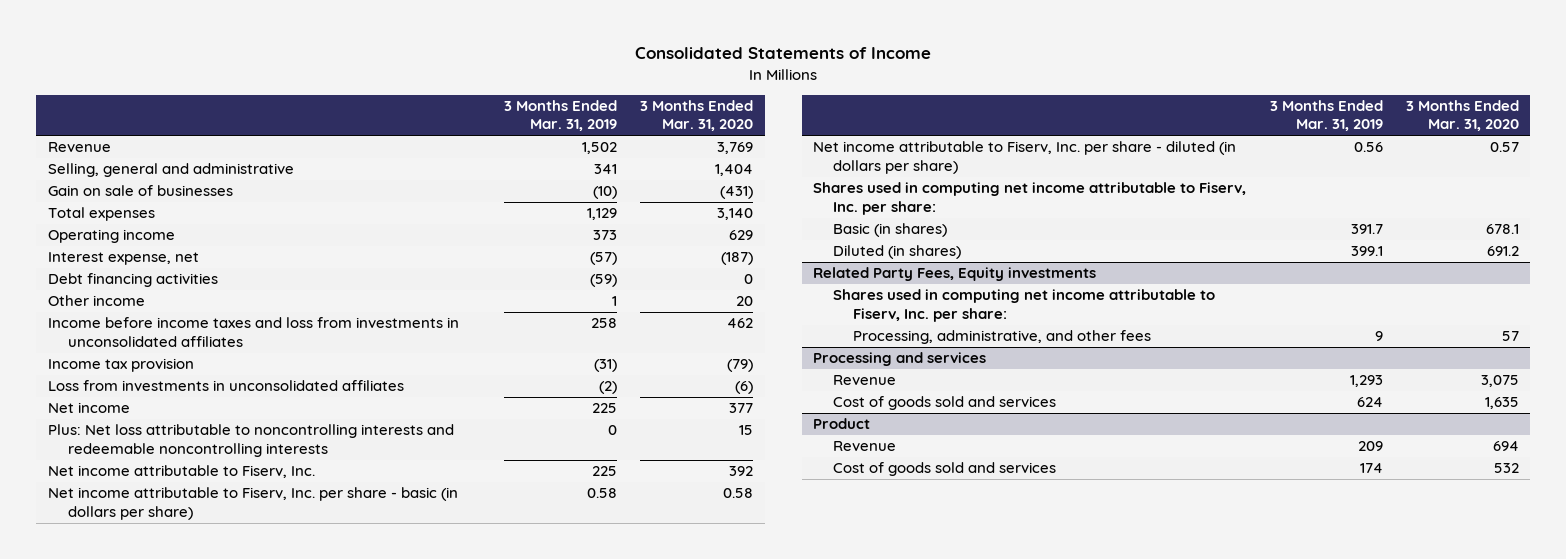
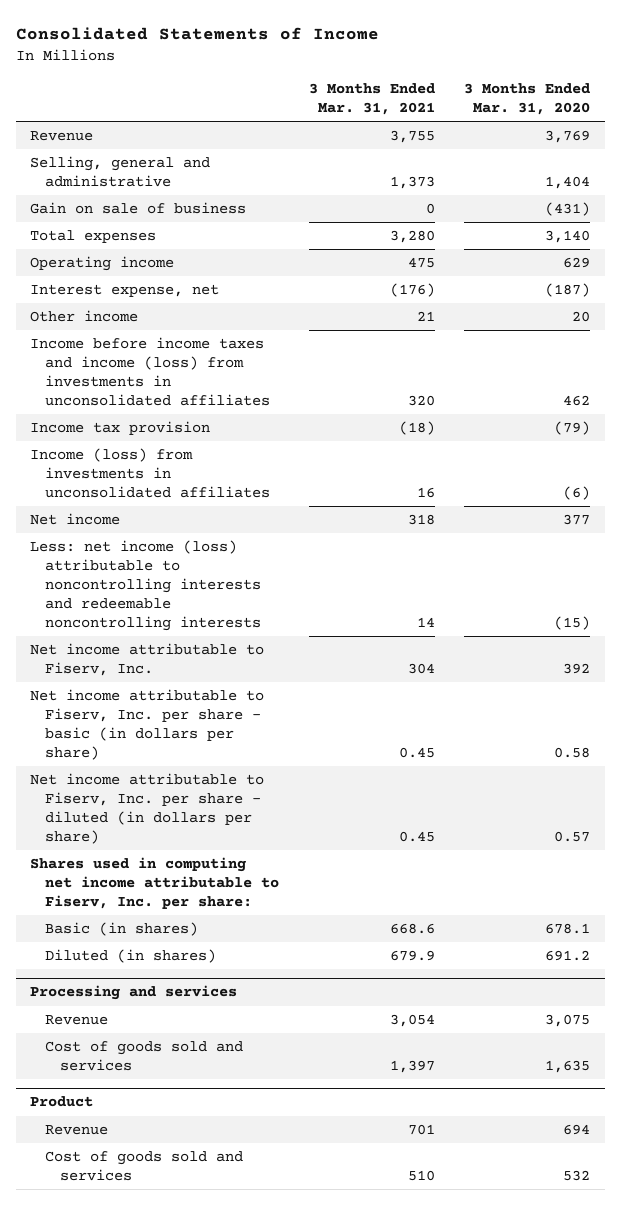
[503,100,617,132] 3 Months Ended Mar. 31, 2019 -> none
none -> [308,83,435,116] 3 Months Ended Mar. 31, 2021
[47,185,233,197] Gain on sale of businesses -> [30,201,247,214] Gain on sale of business
[47,273,218,288] Debt financing activities -> none
[47,317,459,347] Income before income taxes and loss from investments in unconsolidated affiliates -> [30,336,271,406] Income before income taxes and income (loss) from investments in unconsolidated affiliates
[47,380,404,392] Loss from investments in unconsolidated affiliates -> [30,447,271,498] Income (loss) from investments in unconsolidated affiliates
[47,424,454,457] Plus: Net loss attributable to noncontrolling interests and redeemable noncontrolling interests -> [30,539,262,631] Less: net income (loss) attributable to noncontrolling interests and redeemable noncontrolling interests
[738,425,753,436] 15 -> [553,615,590,630] (15)
[813,267,1097,282] Related Party Fees, Equity investments -> none
[833,289,1216,322] Shares used in computing net income attributable to Fiserv, Inc. per share: -> none
[853,330,1152,345] Processing, administrative, and other fees -> none

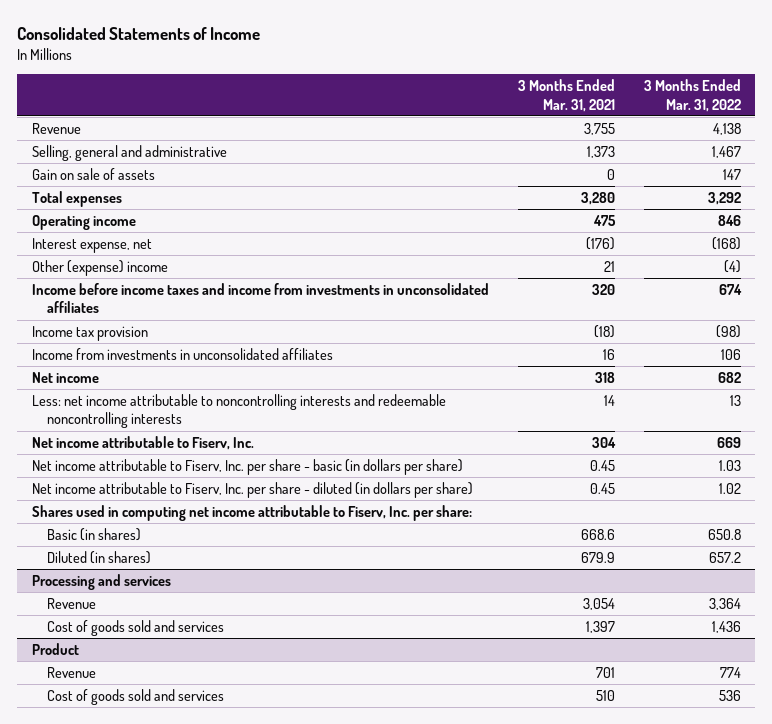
[463,83,590,116] 3 Months Ended Mar. 31, 2020 -> none
none -> [643,78,741,112] 3 Months Ended Mar. 31, 2022
[30,201,247,214] Gain on sale of business -> [31,167,155,180] Gain on sale of assets
[30,309,139,322] Other income -> [31,259,168,276] Other (expense) income
[30,336,271,406] Income before income taxes and income (loss) from investments in unconsolidated affiliates -> [31,282,489,314] Income before income taxes and income from investments in unconsolidated affiliates
[30,447,271,498] Income (loss) from investments in unconsolidated affiliates -> [31,347,333,360] Income from investments in unconsolidated affiliates
[30,539,262,631] Less: net income (loss) attributable to noncontrolling interests and redeemable noncontrolling interests -> [31,393,446,429] Less: net income attributable to noncontrolling interests and redeemable noncontrolling interests

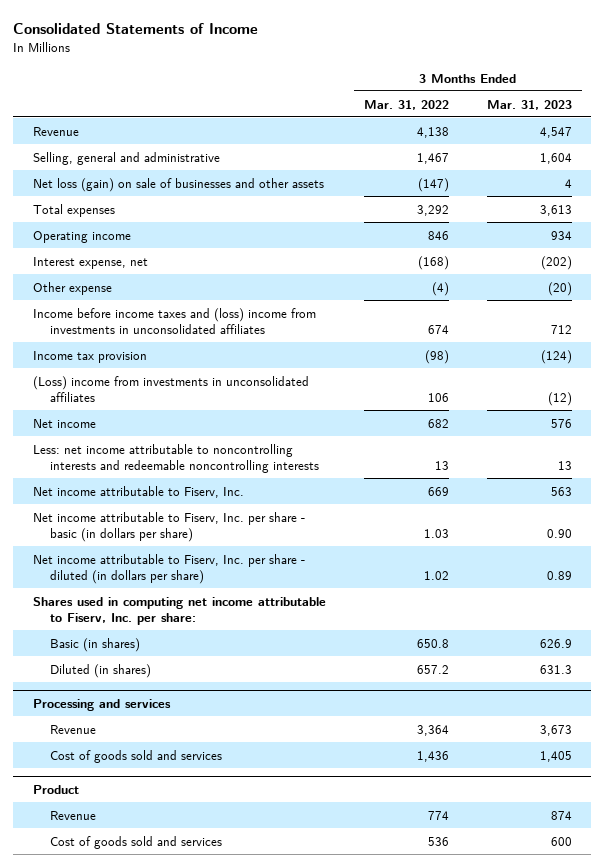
[517,78,615,112] 3 Months Ended Mar. 31, 2021 -> none
none -> [487,99,573,110] Mar. 31, 2023
[31,167,155,180] Gain on sale of assets -> [32,177,324,192] Net loss (gain) on sale of businesses and other assets
[722,168,741,180] 147 -> [417,177,449,192] (147)
[31,259,168,276] Other (expense) income -> [32,281,112,295] Other expense
[31,282,489,314] Income before income taxes and income from investments in unconsolidated affiliates -> [32,307,316,335] Income before income taxes and (loss) income from investments in unconsolidated affiliates
[31,347,333,360] Income from investments in unconsolidated affiliates -> [32,375,309,403] (Loss) income from investments in unconsolidated affiliates

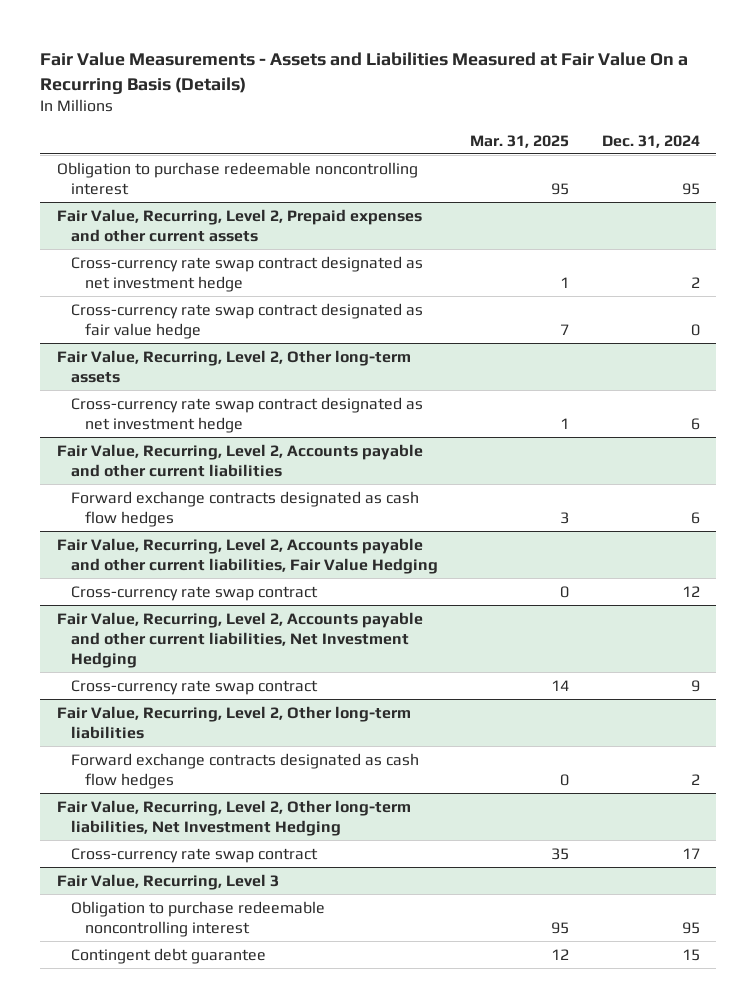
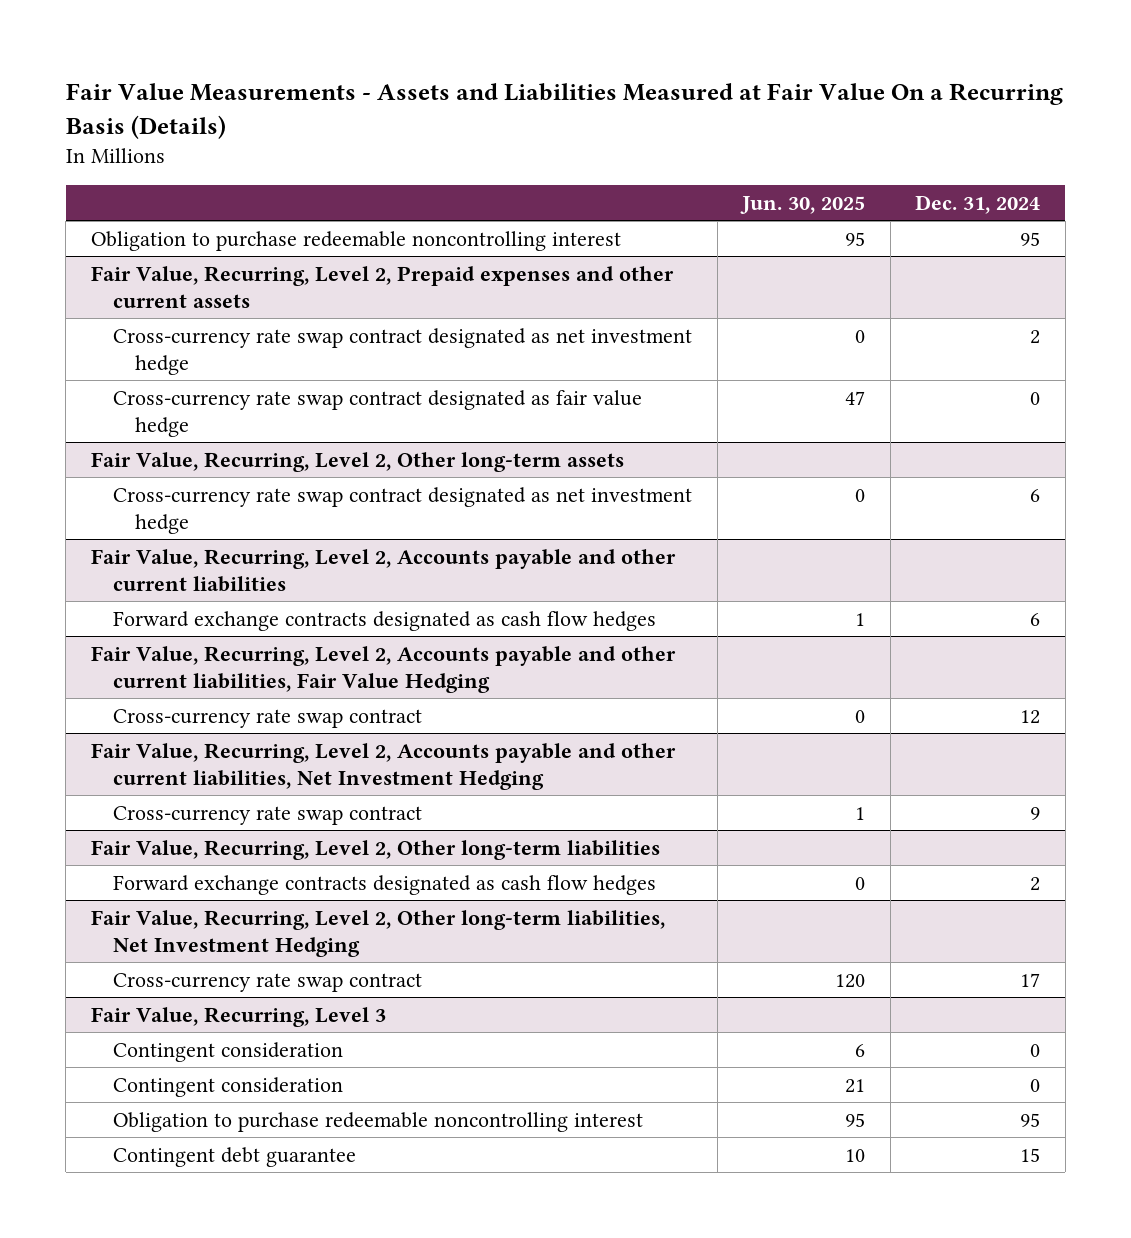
[470,134,570,148] Mar. 31, 2025 -> none
none -> [740,195,866,214] Jun. 30, 2025
none -> [113,1041,344,1062] Contingent consideration
none -> [113,1076,344,1097] Contingent consideration

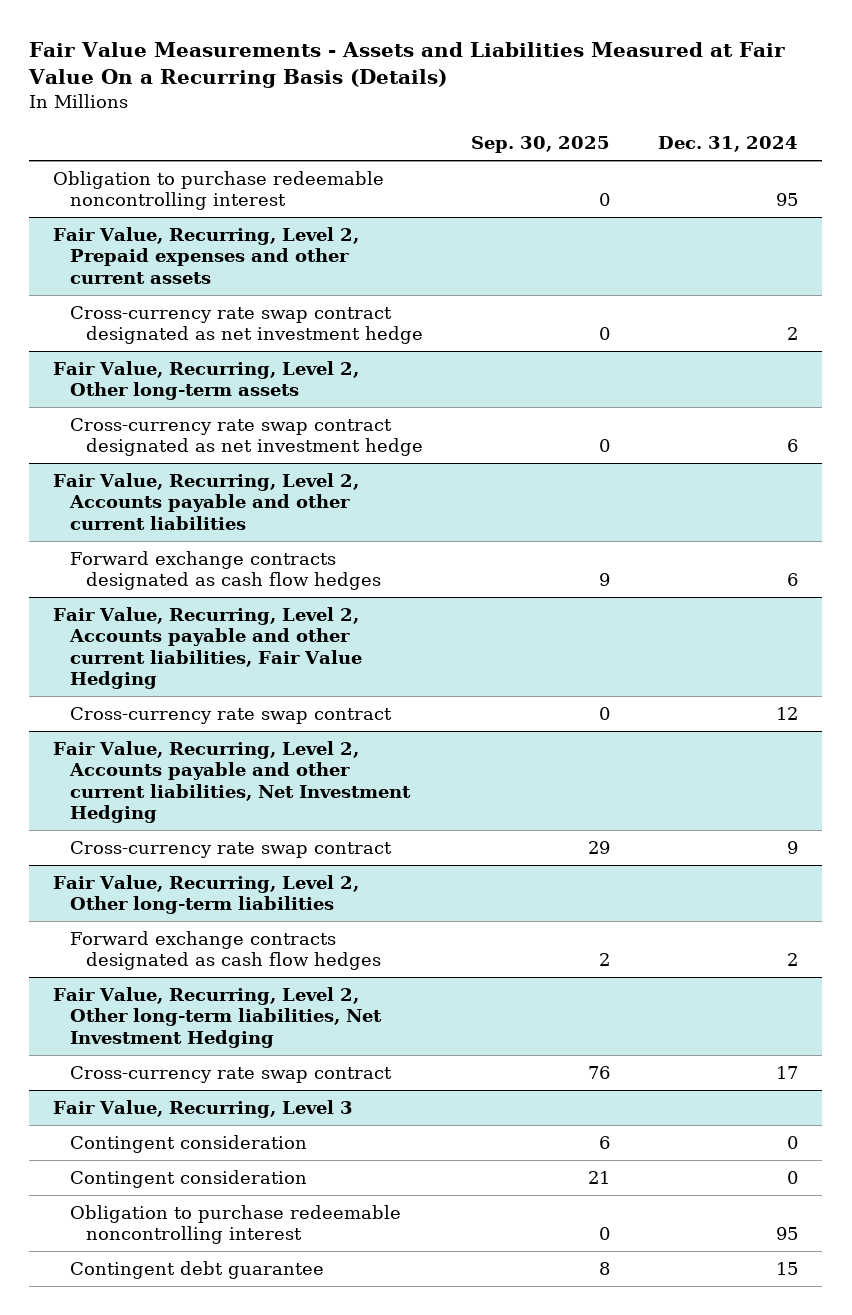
[740,195,866,214] Jun. 30, 2025 -> none
none -> [471,136,611,154] Sep. 30, 2025
[113,389,643,437] Cross-currency rate swap contract designated as fair value hedge -> none

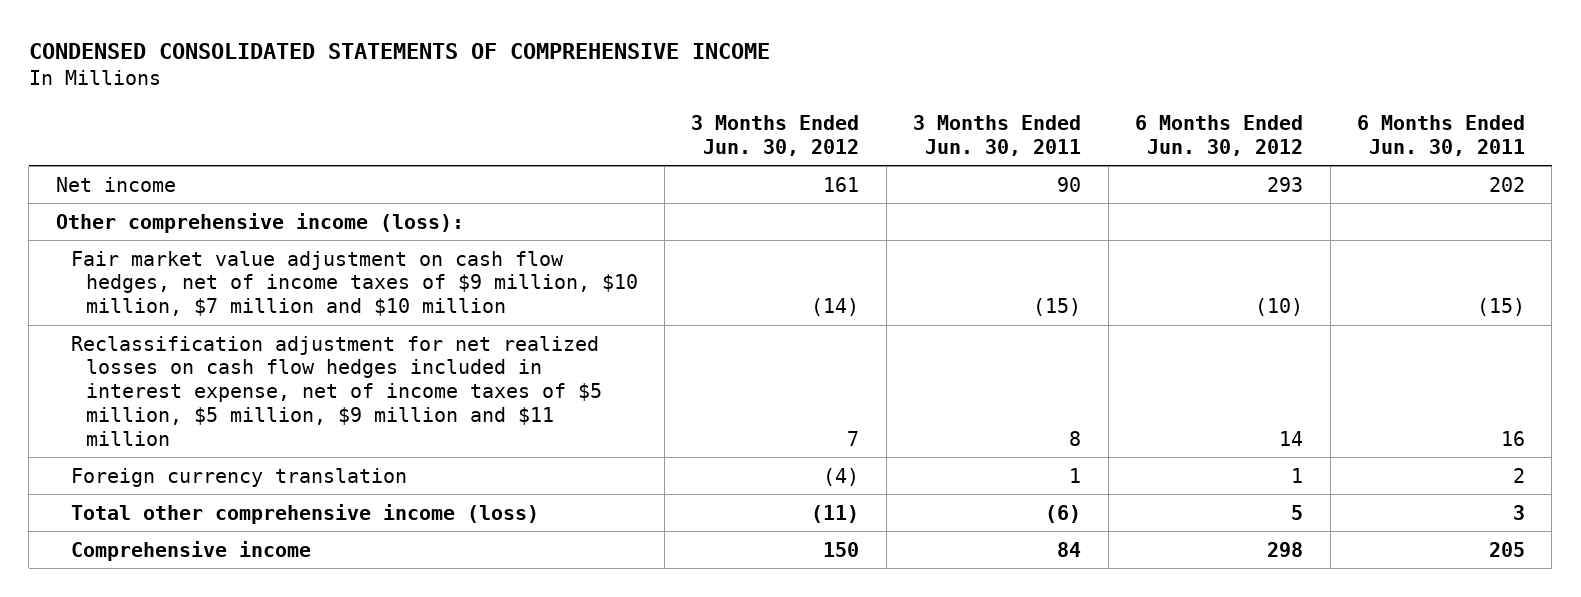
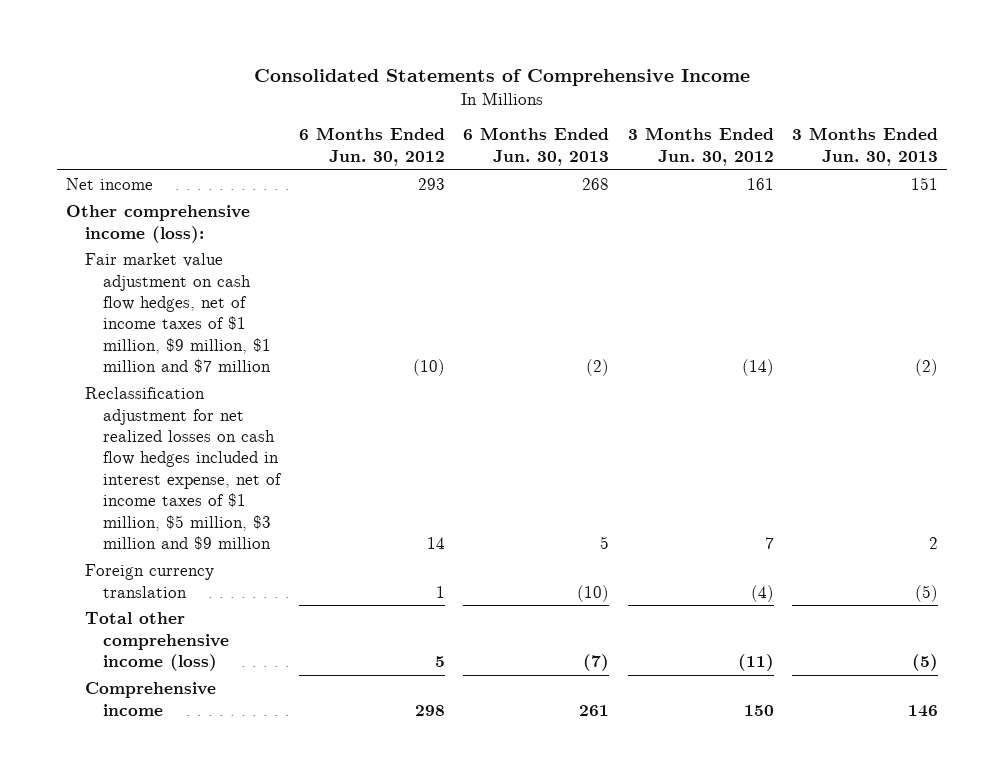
[28,42,770,59] CONDENSED CONSOLIDATED STATEMENTS OF COMPREHENSIVE INCOME -> [253,69,750,87] Consolidated Statements of Comprehensive Income
[913,114,1082,156] 3 Months Ended Jun. 30, 2011 -> none
[1356,114,1525,156] 6 Months Ended Jun. 30, 2011 -> none
none -> [463,127,610,166] 6 Months Ended Jun. 30, 2013
none -> [792,127,939,166] 3 Months Ended Jun. 30, 2013
[70,250,638,317] Fair market value adjustment on cash flow hedges, net of income taxes of $9 million, $10 million, $7 million and $10 million -> [84,253,272,374] Fair market value adjustment on cash flow hedges, net of income taxes of $1 million, $9 million, $1 million and $7 million
[70,335,602,446] Reclassification adjustment for net realized losses on cash flow hedges included in interest expense, net of income taxes of $5 million, $5 million, $9 million and $11 million -> [84,387,283,551] Reclassification adjustment for net realized losses on cash flow hedges included in interest expense, net of income taxes of $1 million, $5 million, $3 million and $9 million

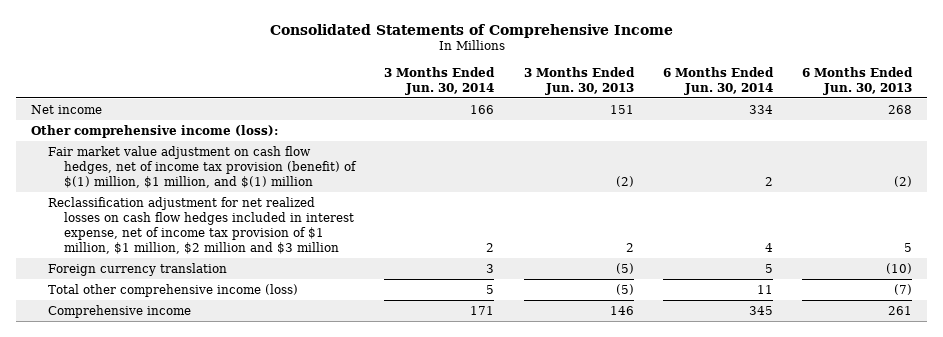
[298,127,445,166] 6 Months Ended Jun. 30, 2012 -> none
[627,127,774,166] 3 Months Ended Jun. 30, 2012 -> none
none -> [384,66,496,95] 3 Months Ended Jun. 30, 2014
none -> [662,66,774,95] 6 Months Ended Jun. 30, 2014
[84,253,272,374] Fair market value adjustment on cash flow hedges, net of income taxes of $1 million, $9 million, $1 million and $7 million -> [47,145,358,188] Fair market value adjustment on cash flow hedges, net of income tax provision (benefit) of $(1) million, $1 million, and $(1) million
[84,387,283,551] Reclassification adjustment for net realized losses on cash flow hedges included in interest expense, net of income taxes of $1 million, $5 million, $3 million and $9 million -> [47,196,355,254] Reclassification adjustment for net realized losses on cash flow hedges included in interest expense, net of income tax provision of $1 million, $1 million, $2 million and $3 million

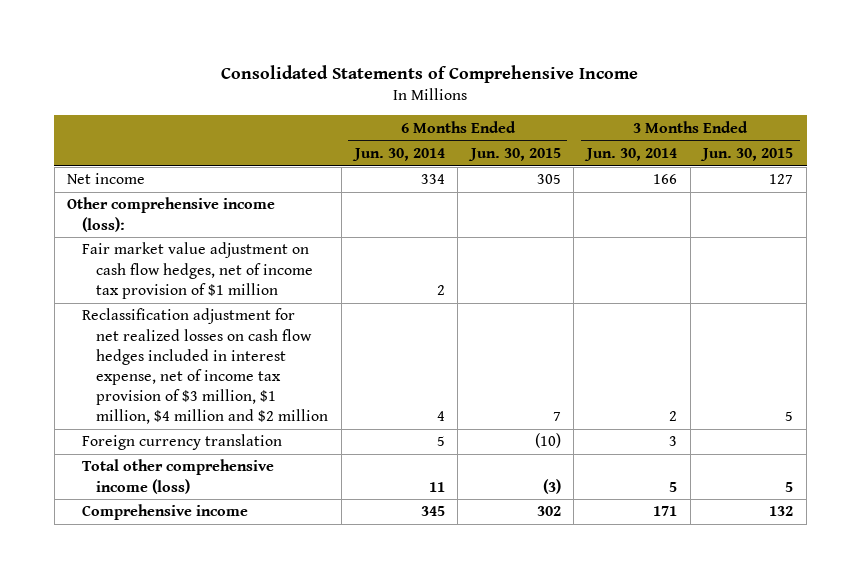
[523,66,635,95] 3 Months Ended Jun. 30, 2013 -> none
[802,66,914,95] 6 Months Ended Jun. 30, 2013 -> none
none -> [467,148,561,162] Jun. 30, 2015
none -> [700,148,794,162] Jun. 30, 2015
[47,145,358,188] Fair market value adjustment on cash flow hedges, net of income tax provision (benefit) of $(1) million, $1 million, and $(1) million -> [81,242,314,299] Fair market value adjustment on cash flow hedges, net of income tax provision of $1 million
[47,196,355,254] Reclassification adjustment for net realized losses on cash flow hedges included in interest expense, net of income tax provision of $1 million, $1 million, $2 million and $3 million -> [81,308,329,425] Reclassification adjustment for net realized losses on cash flow hedges included in interest expense, net of income tax provision of $3 million, $1 million, $4 million and $2 million

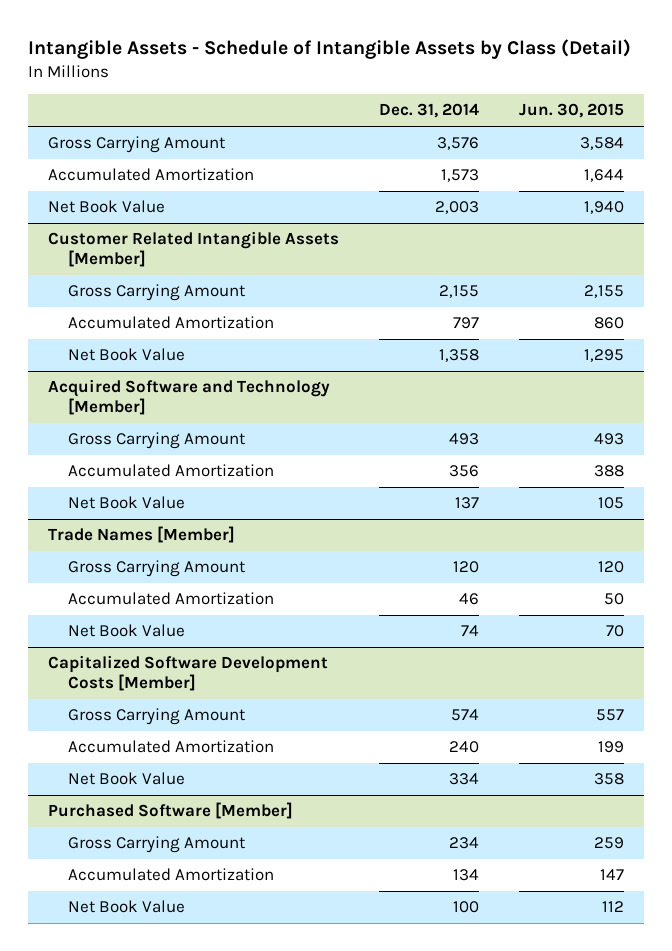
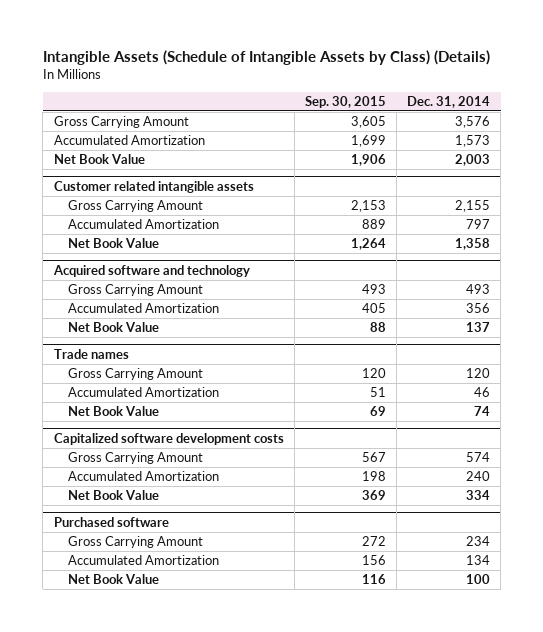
[28,39,632,60] Intangible Assets - Schedule of Intangible Assets by Class (Detail) -> [42,50,490,66] Intangible Assets (Schedule of Intangible Assets by Class) (Details)
[519,103,625,119] Jun. 30, 2015 -> none
none -> [304,95,386,108] Sep. 30, 2015
[48,231,340,268] Customer Related Intangible Assets [Member] -> [53,180,254,193] Customer related intangible assets
[48,379,331,416] Acquired Software and Technology [Member] -> [52,264,250,277] Acquired software and technology
[48,526,236,544] Trade Names [Member] -> [53,348,129,359] Trade names
[48,655,329,692] Capitalized Software Development Costs [Member] -> [53,432,284,445] Capitalized software development costs
[48,802,294,820] Purchased Software [Member] -> [53,516,169,527] Purchased software

